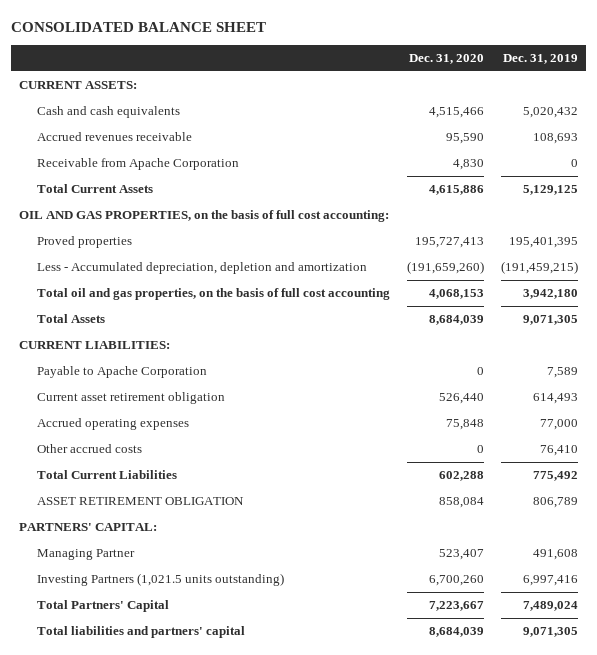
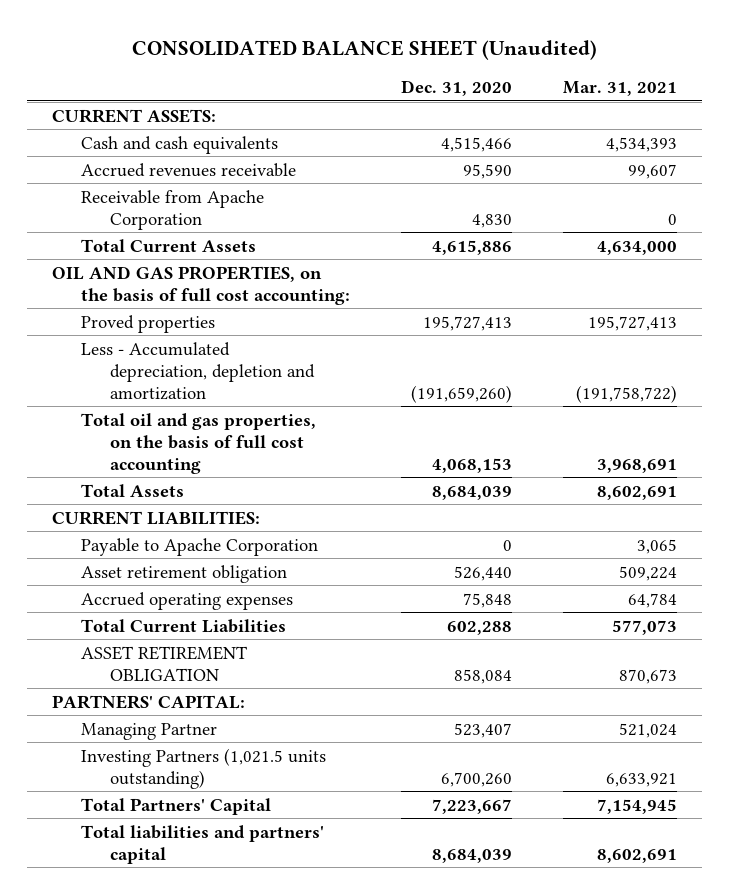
[11,21,267,32] CONSOLIDATED BALANCE SHEET -> [131,40,597,61] CONSOLIDATED BALANCE SHEET (Unaudited)
[502,54,578,65] Dec. 31, 2019 -> none
none -> [563,81,678,97] Mar. 31, 2021
[37,392,226,405] Current asset retirement obligation -> [81,564,288,583] Asset retirement obligation
[37,444,143,454] Other accrued costs -> none

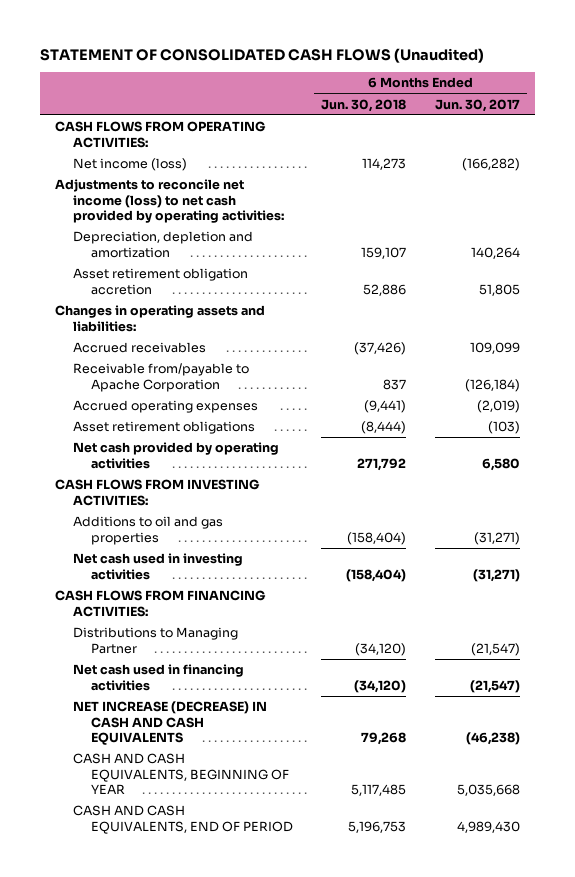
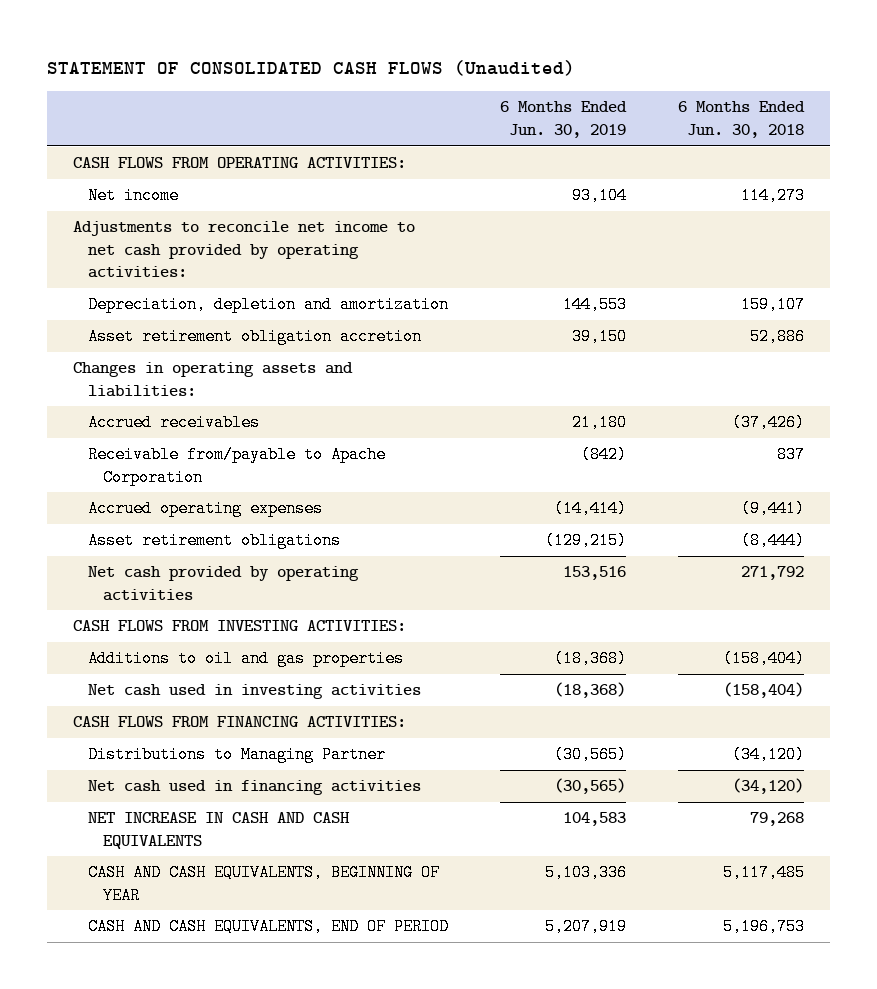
[435,98,521,112] Jun. 30, 2017 -> none
none -> [499,101,627,138] 6 Months Ended Jun. 30, 2019
[72,158,187,172] Net income (loss) -> [87,187,179,205] Net income
[54,179,284,224] Adjustments to reconcile net income (loss) to net cash provided by operating activities: -> [72,221,415,279] Adjustments to reconcile net income to net cash provided by operating activities:
[72,701,267,746] NET INCREASE (DECREASE) IN CASH AND CASH EQUIVALENTS -> [87,812,350,849] NET INCREASE IN CASH AND CASH EQUIVALENTS

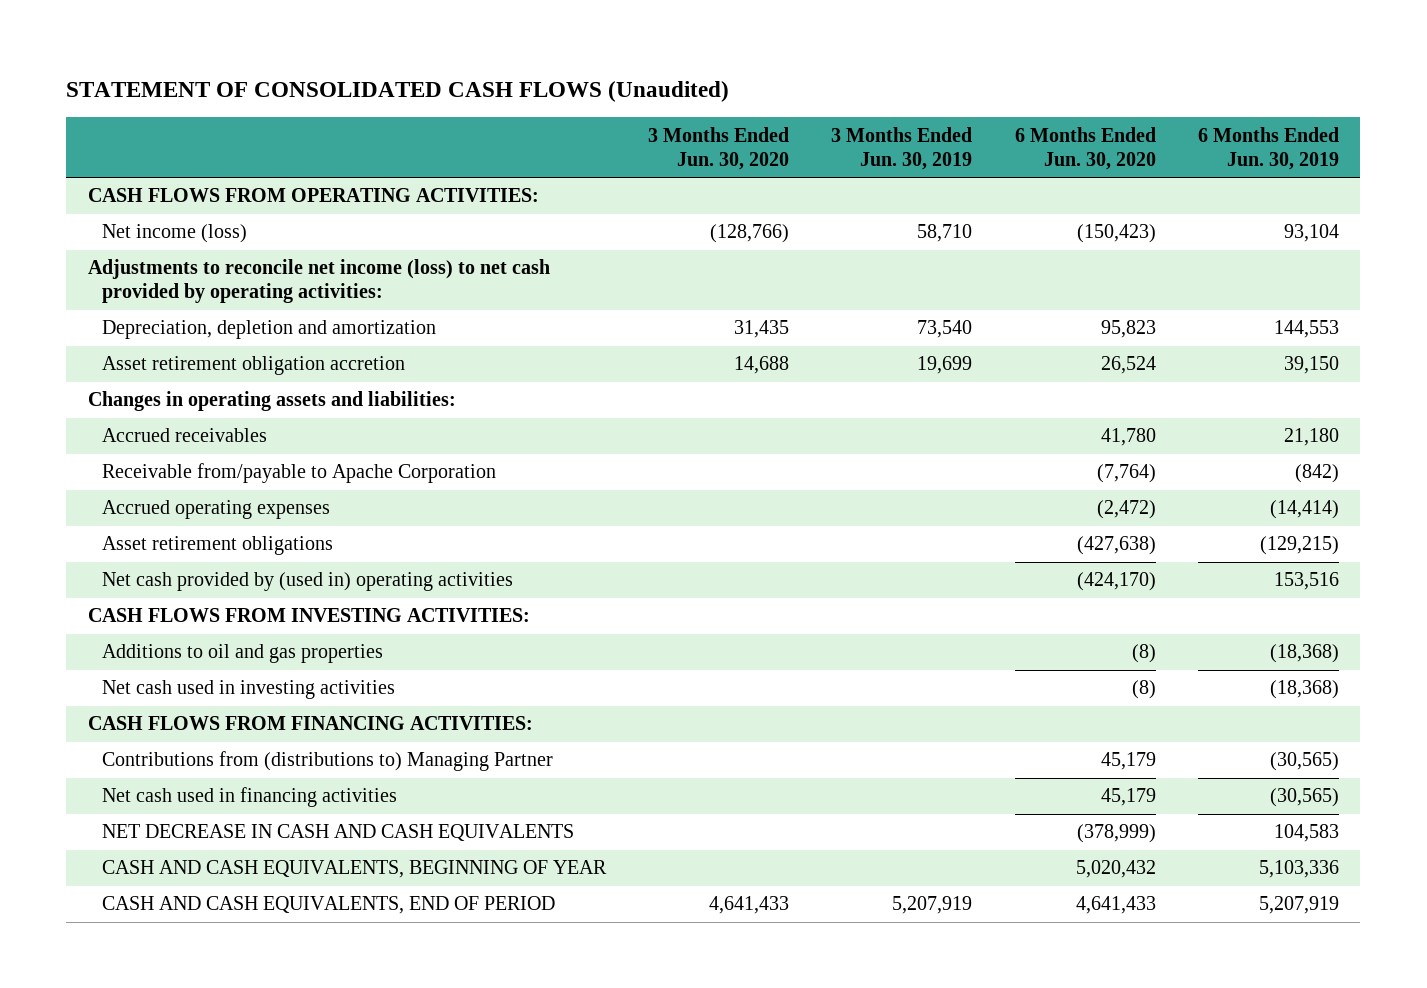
[677,101,805,138] 6 Months Ended Jun. 30, 2018 -> none
none -> [648,126,790,170] 3 Months Ended Jun. 30, 2020
none -> [831,126,973,170] 3 Months Ended Jun. 30, 2019
none -> [1014,126,1156,170] 6 Months Ended Jun. 30, 2020
[87,187,179,205] Net income -> [102,224,248,244] Net income (loss)
[72,221,415,279] Adjustments to reconcile net income to net cash provided by operating activities: -> [87,259,550,304] Adjustments to reconcile net income (loss) to net cash provided by operating activities:
[87,566,359,601] Net cash provided by operating activities -> [102,572,514,592] Net cash provided by (used in) operating activities
[87,746,386,764] Distributions to Managing Partner -> [102,751,554,772] Contributions from (distributions to) Managing Partner
[87,812,350,849] NET INCREASE IN CASH AND CASH EQUIVALENTS -> [102,824,575,842] NET DECREASE IN CASH AND CASH EQUIVALENTS

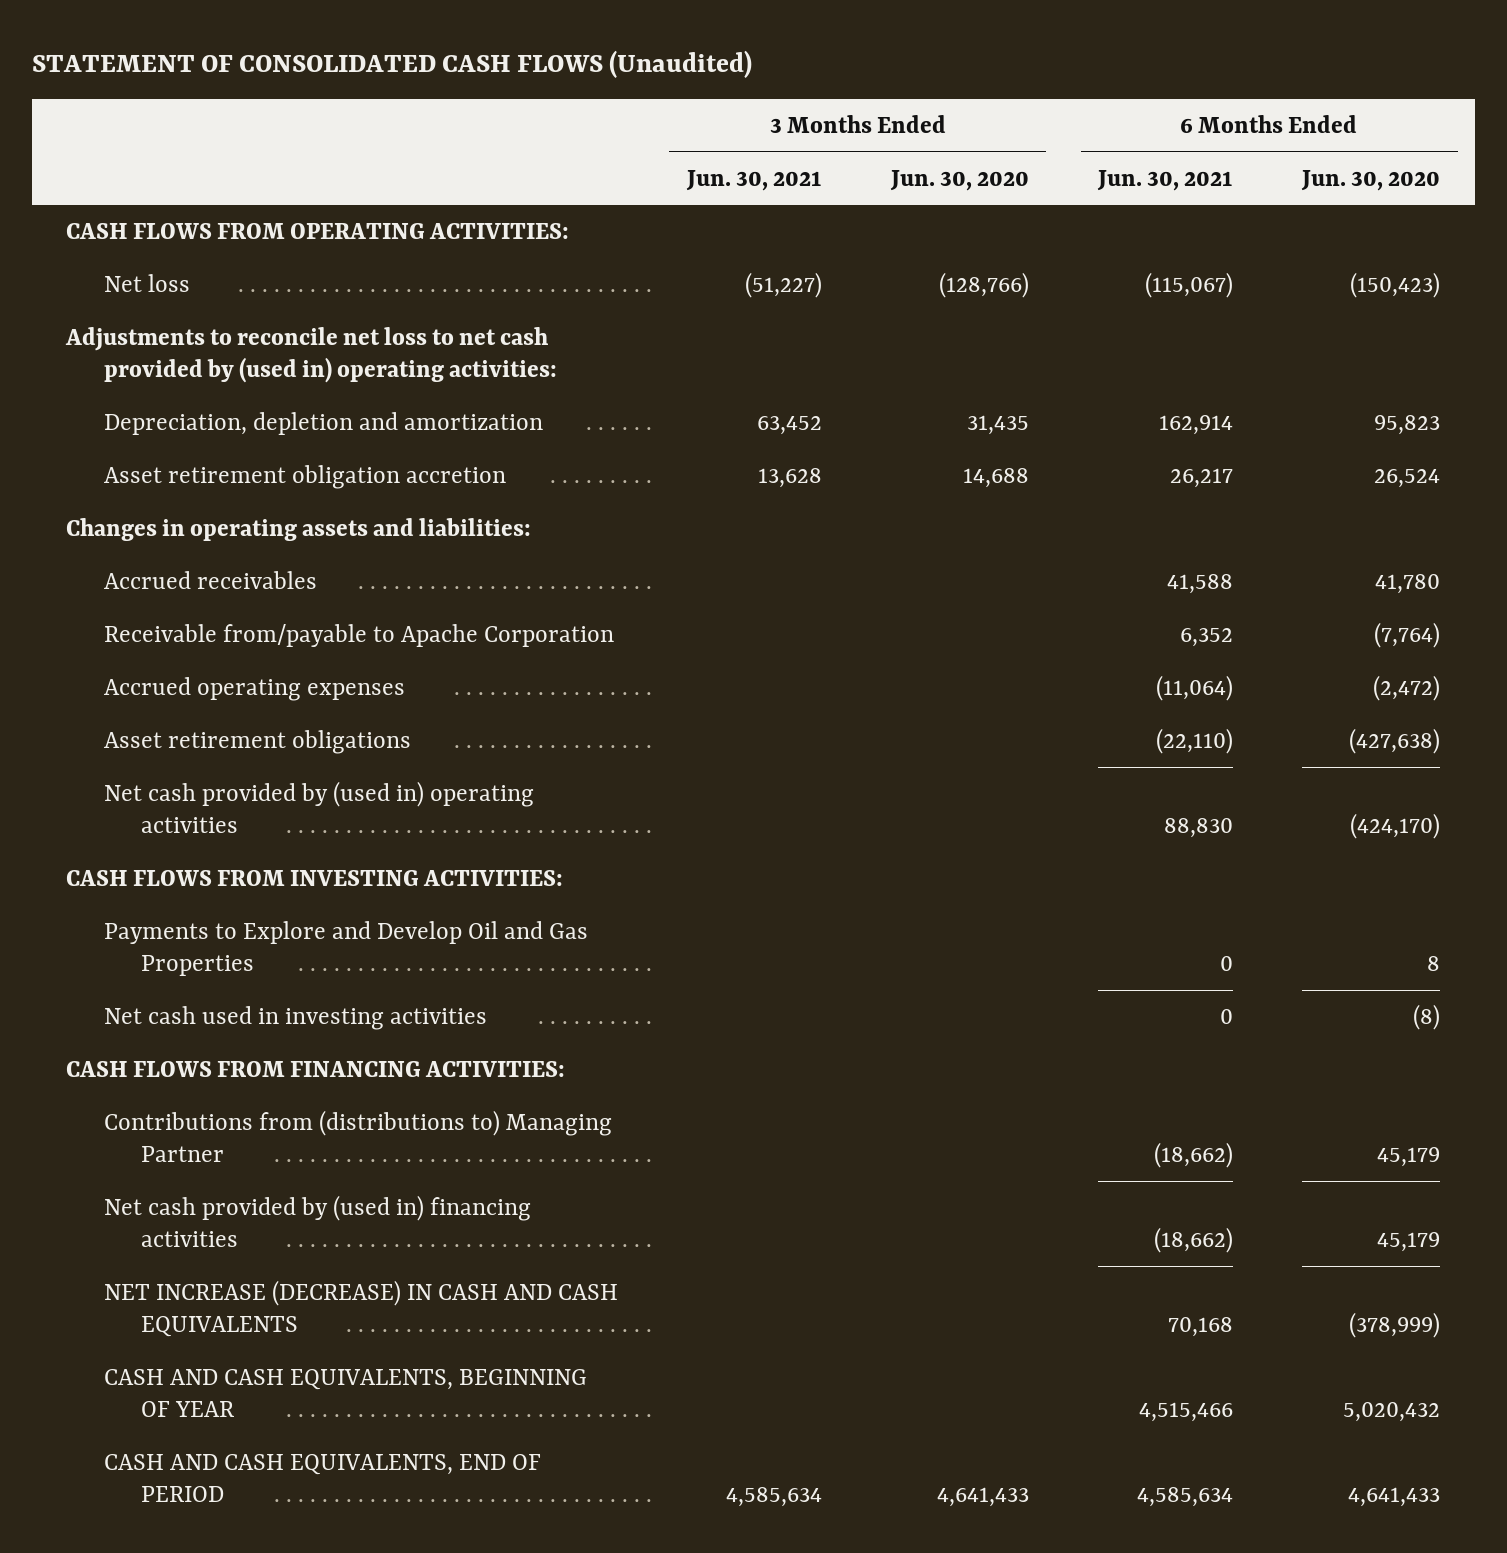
[831,126,973,170] 3 Months Ended Jun. 30, 2019 -> none
[1197,126,1339,170] 6 Months Ended Jun. 30, 2019 -> none
none -> [685,169,822,191] Jun. 30, 2021
none -> [1097,169,1234,191] Jun. 30, 2021
[102,224,248,244] Net income (loss) -> [103,273,190,292] Net loss
[87,259,550,304] Adjustments to reconcile net income (loss) to net cash provided by operating activities: -> [65,326,557,384] Adjustments to reconcile net loss to net cash provided by (used in) operating activities:
[102,644,384,664] Additions to oil and gas properties -> [103,920,588,977] Payments to Explore and Develop Oil and Gas Properties
[1131,644,1156,664] (8) -> [1427,956,1441,972] 8
[102,787,398,808] Net cash used in financing activities -> [103,1194,531,1248] Net cash provided by (used in) financing activities
[102,824,575,842] NET DECREASE IN CASH AND CASH EQUIVALENTS -> [103,1279,618,1338] NET INCREASE (DECREASE) IN CASH AND CASH EQUIVALENTS

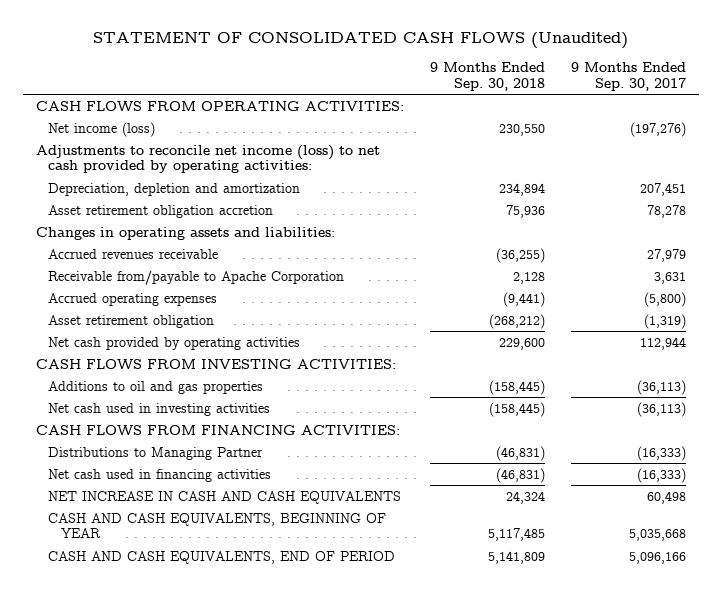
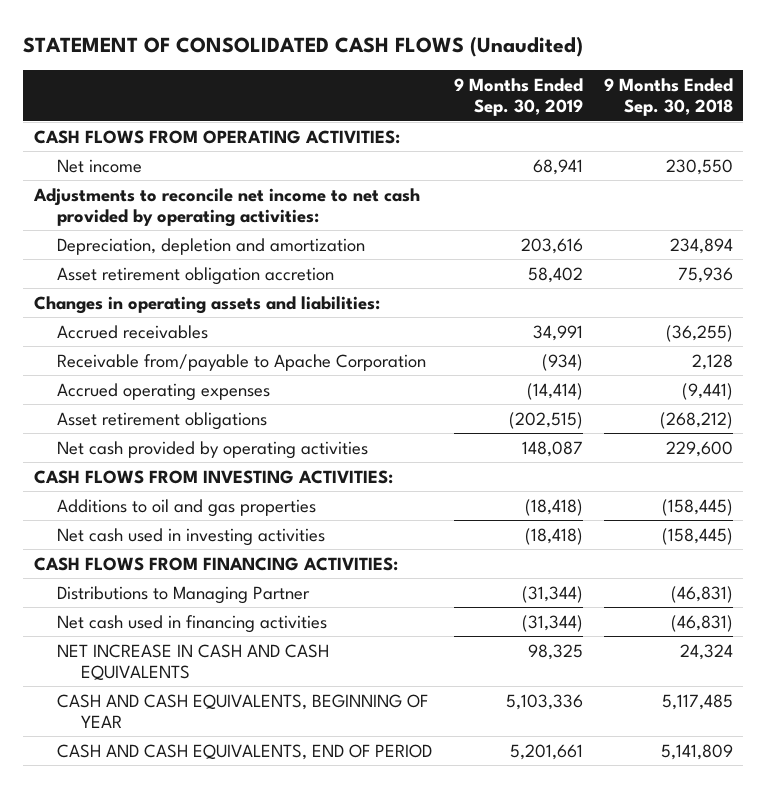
[570,62,686,92] 9 Months Ended Sep. 30, 2017 -> none
none -> [453,77,583,117] 9 Months Ended Sep. 30, 2019
[48,121,156,137] Net income (loss) -> [57,158,143,173] Net income
[35,144,380,174] Adjustments to reconcile net income (loss) to net cash provided by operating activities: -> [32,187,420,228] Adjustments to reconcile net income to net cash provided by operating activities:
[48,248,219,259] Accrued revenues receivable -> [57,324,209,339] Accrued receivables
[48,314,215,328] Asset retirement obligation -> [57,411,268,430] Asset retirement obligations

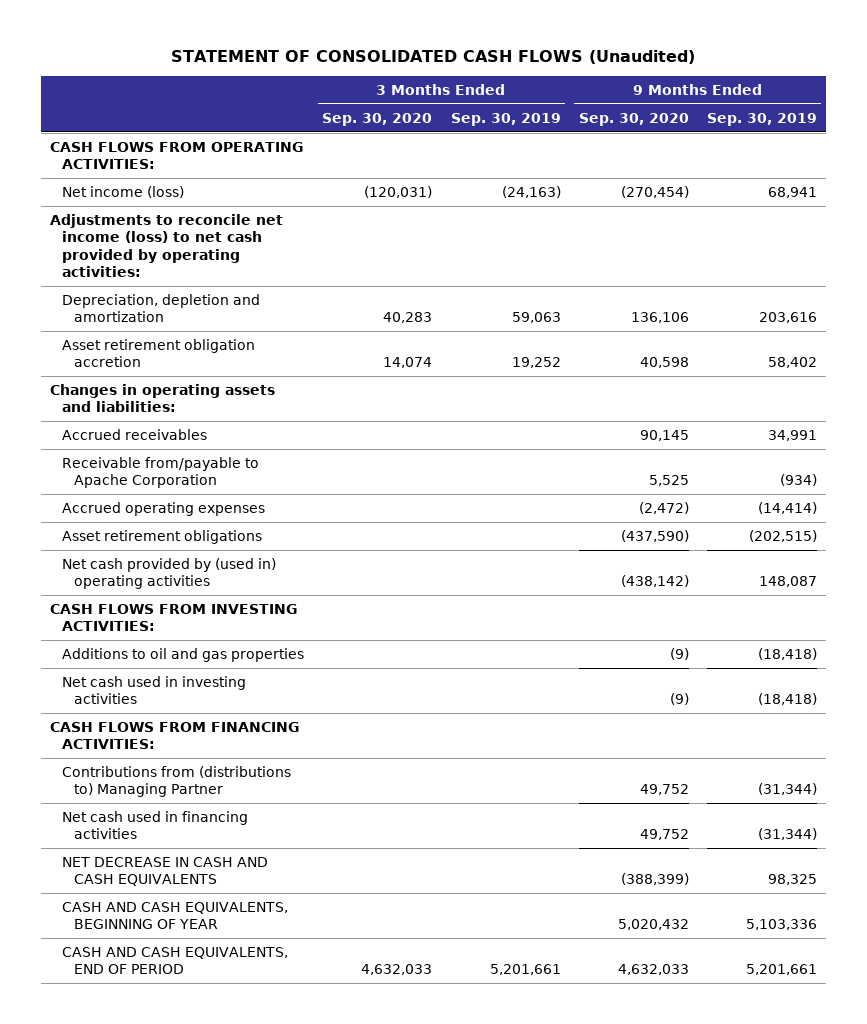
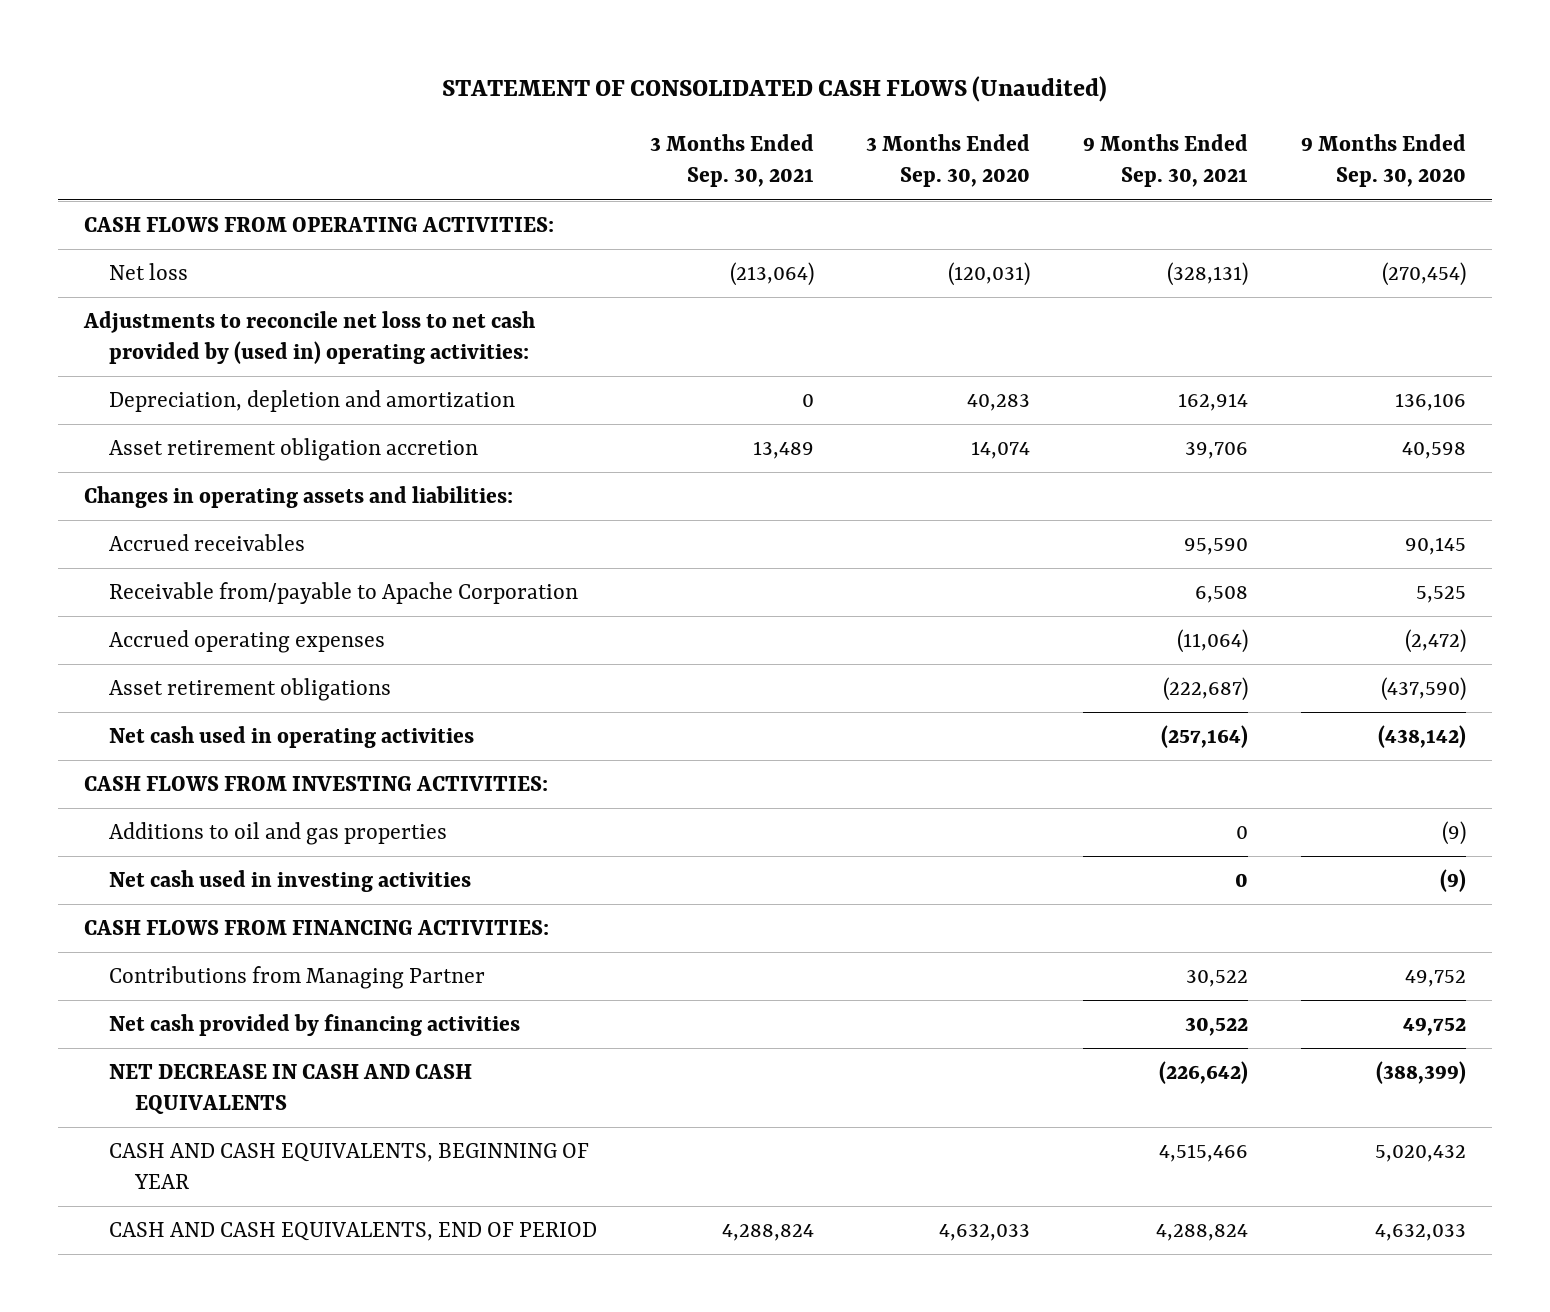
[450,112,561,126] Sep. 30, 2019 -> none
[706,112,817,126] Sep. 30, 2019 -> none
none -> [649,134,814,188] 3 Months Ended Sep. 30, 2021
none -> [1083,134,1249,188] 9 Months Ended Sep. 30, 2021
[62,185,185,198] Net income (loss) -> [109,262,189,280] Net loss
[50,213,284,278] Adjustments to reconcile net income (loss) to net cash provided by operating activities: -> [83,310,536,365] Adjustments to reconcile net loss to net cash provided by (used in) operating activities:
[62,557,277,590] Net cash provided by (used in) operating activities -> [109,725,475,748] Net cash used in operating activities
[62,765,292,798] Contributions from (distributions to) Managing Partner -> [109,965,486,989] Contributions from Managing Partner
[62,810,249,840] Net cash used in financing activities -> [109,1013,521,1036] Net cash provided by financing activities

